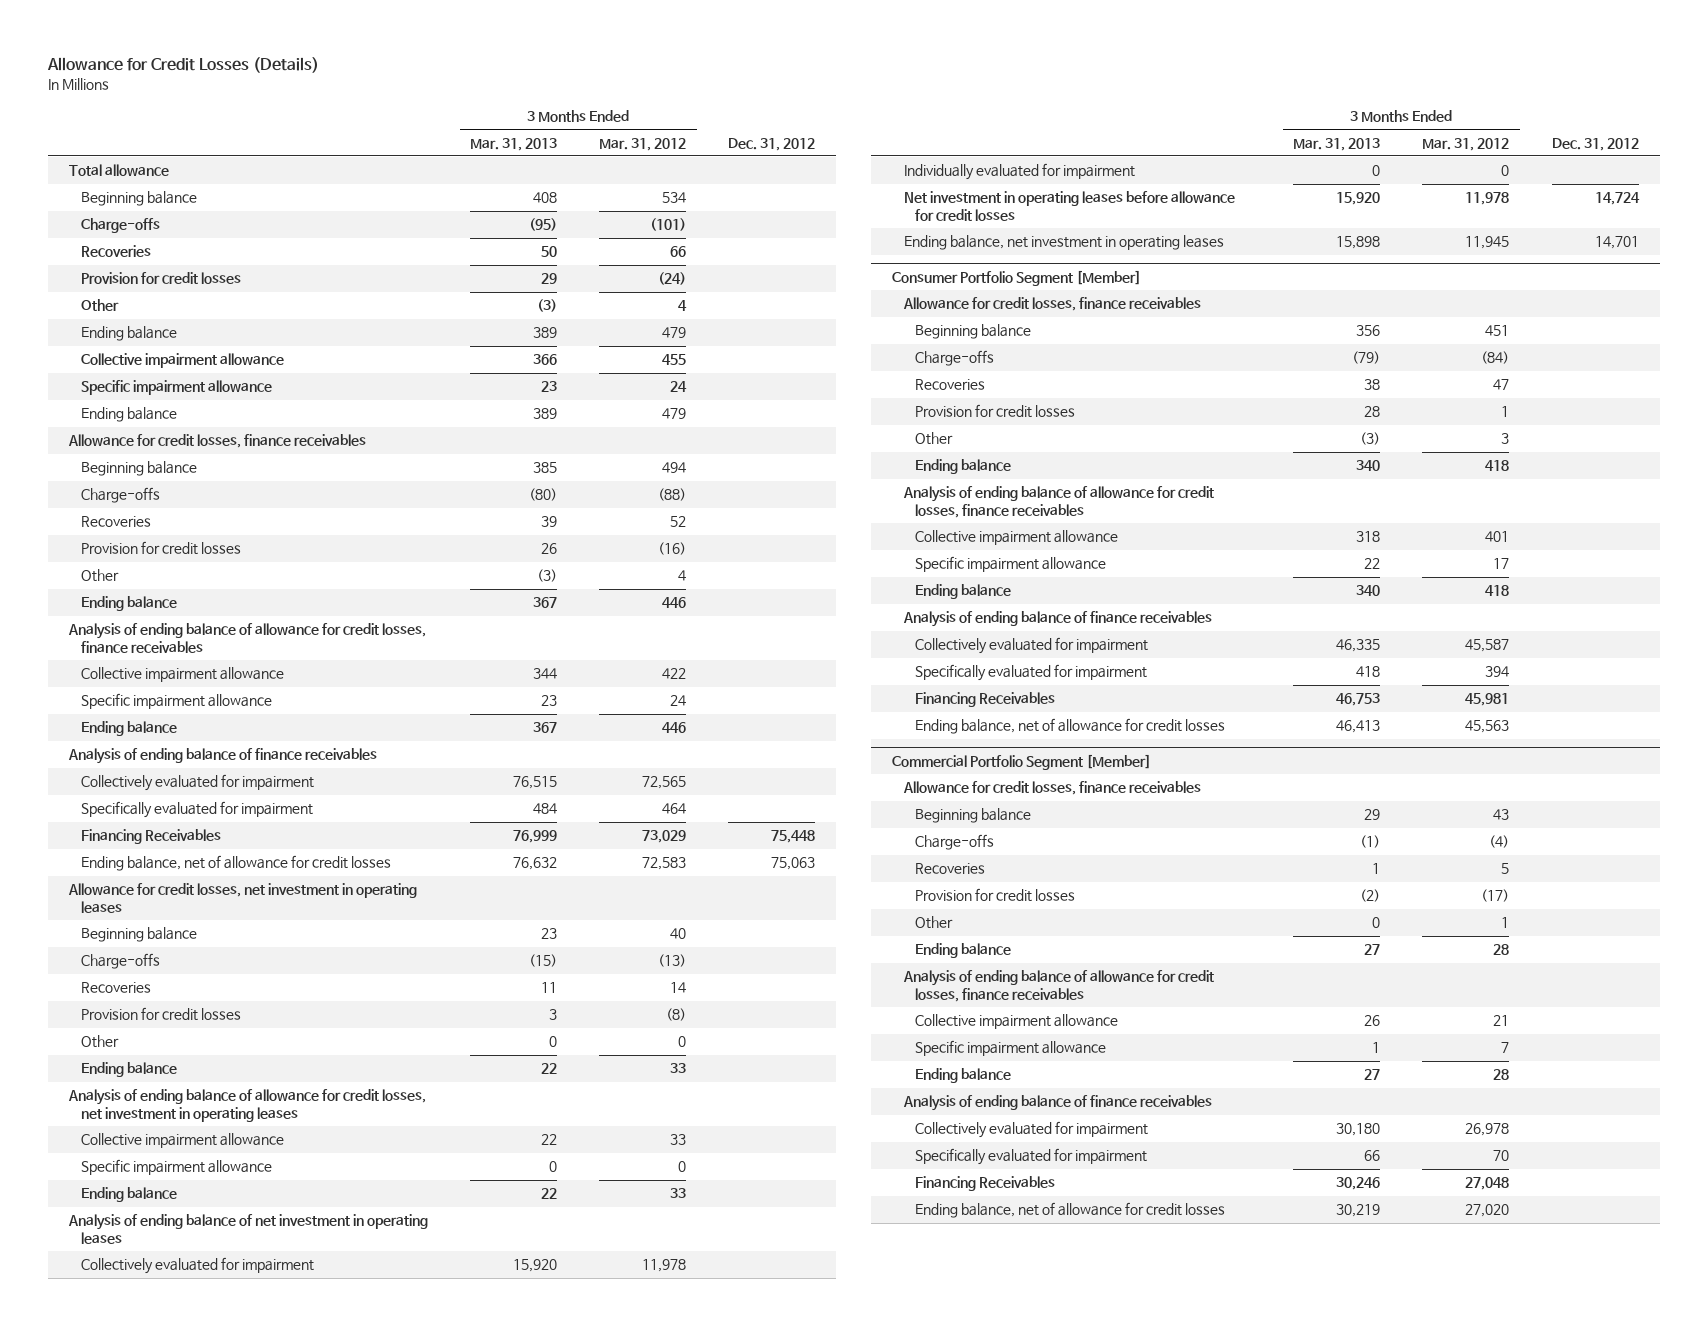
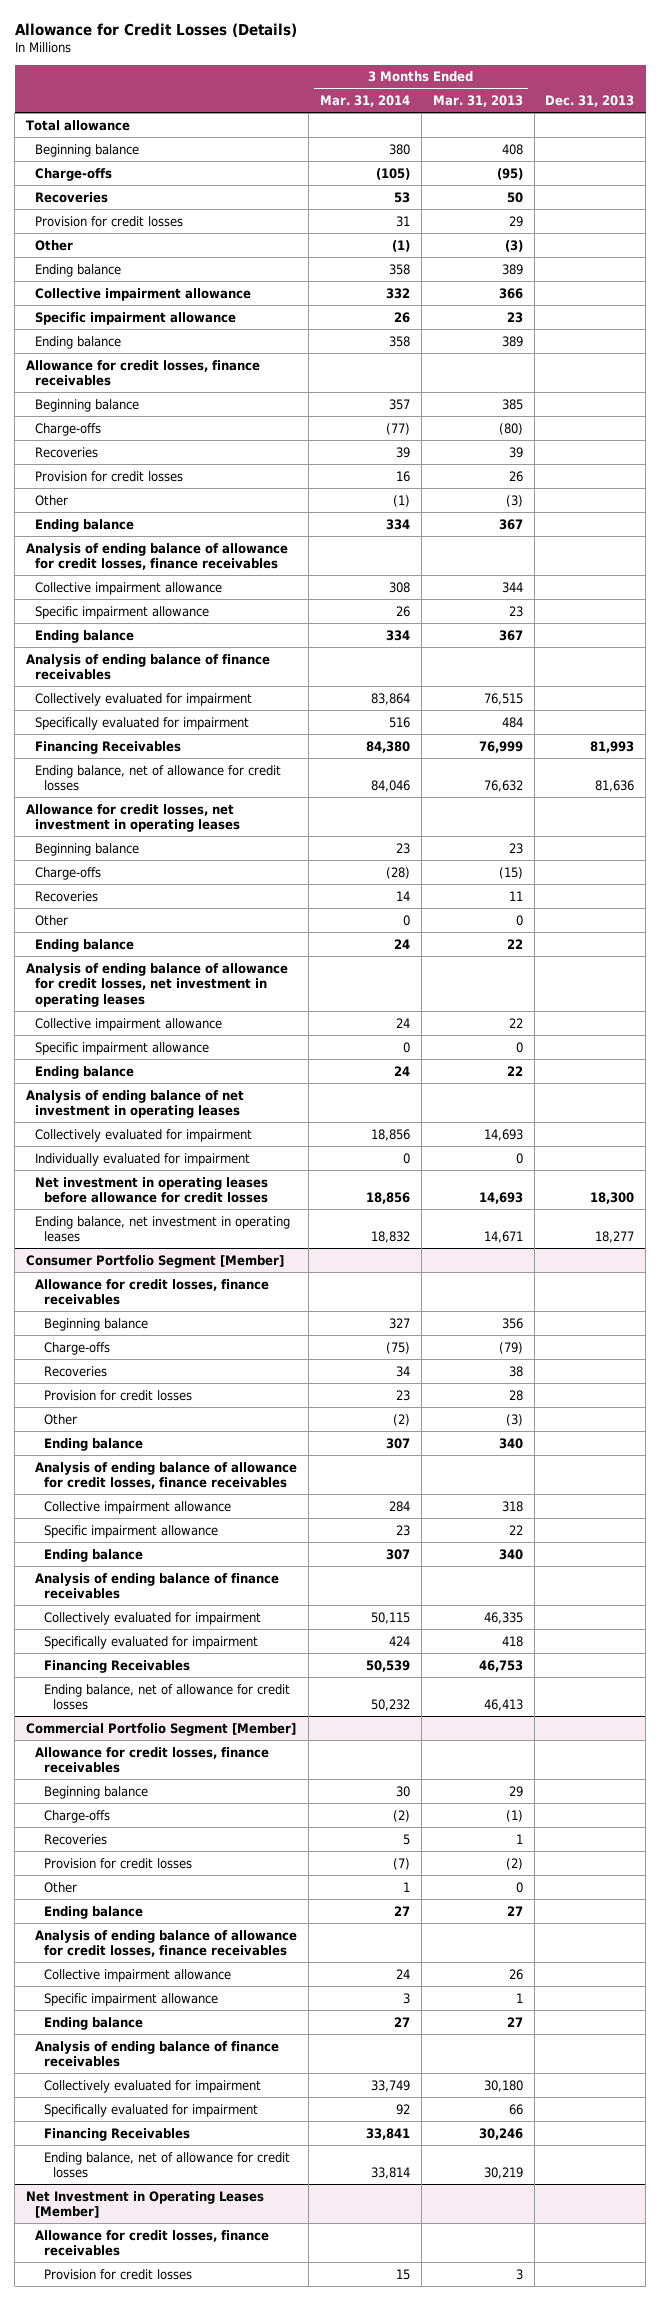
[599,137,687,151] Mar. 31, 2012 -> none
[728,137,816,151] Dec. 31, 2012 -> none
none -> [319,95,410,108] Mar. 31, 2014
none -> [545,95,635,108] Dec. 31, 2013
[80,1007,241,1022] Provision for credit losses -> none
[513,1259,558,1273] 15,920 -> [483,1128,523,1141] 14,693
[1336,192,1381,206] 15,920 -> [478,1192,523,1205] 14,693
[1336,236,1381,250] 15,898 -> [483,1231,523,1244] 14,671
none -> [26,2190,265,2219] Net Investment in Operating Leases [Member]
none -> [35,2229,270,2257] Allowance for credit losses, finance receivables
none -> [44,2268,193,2280] Provision for credit losses

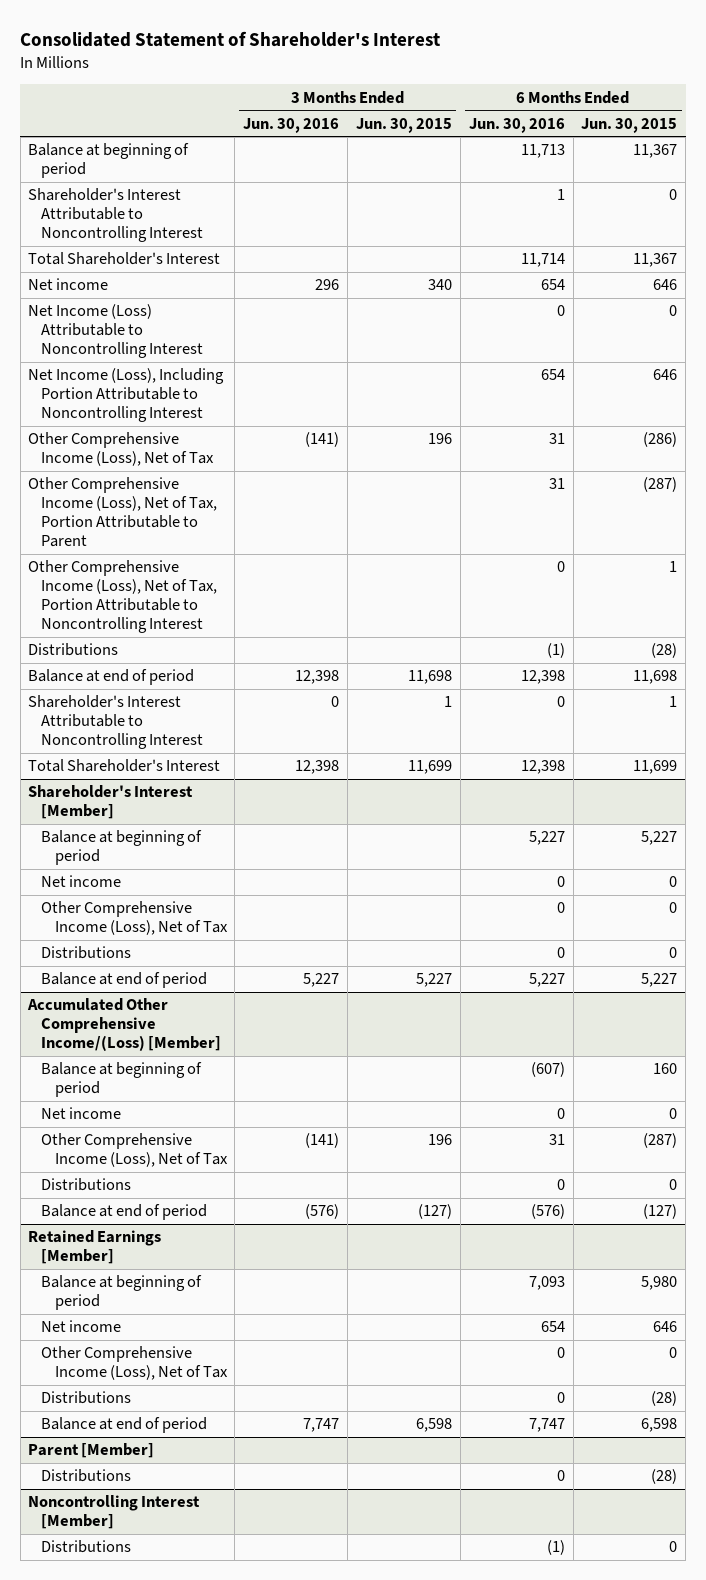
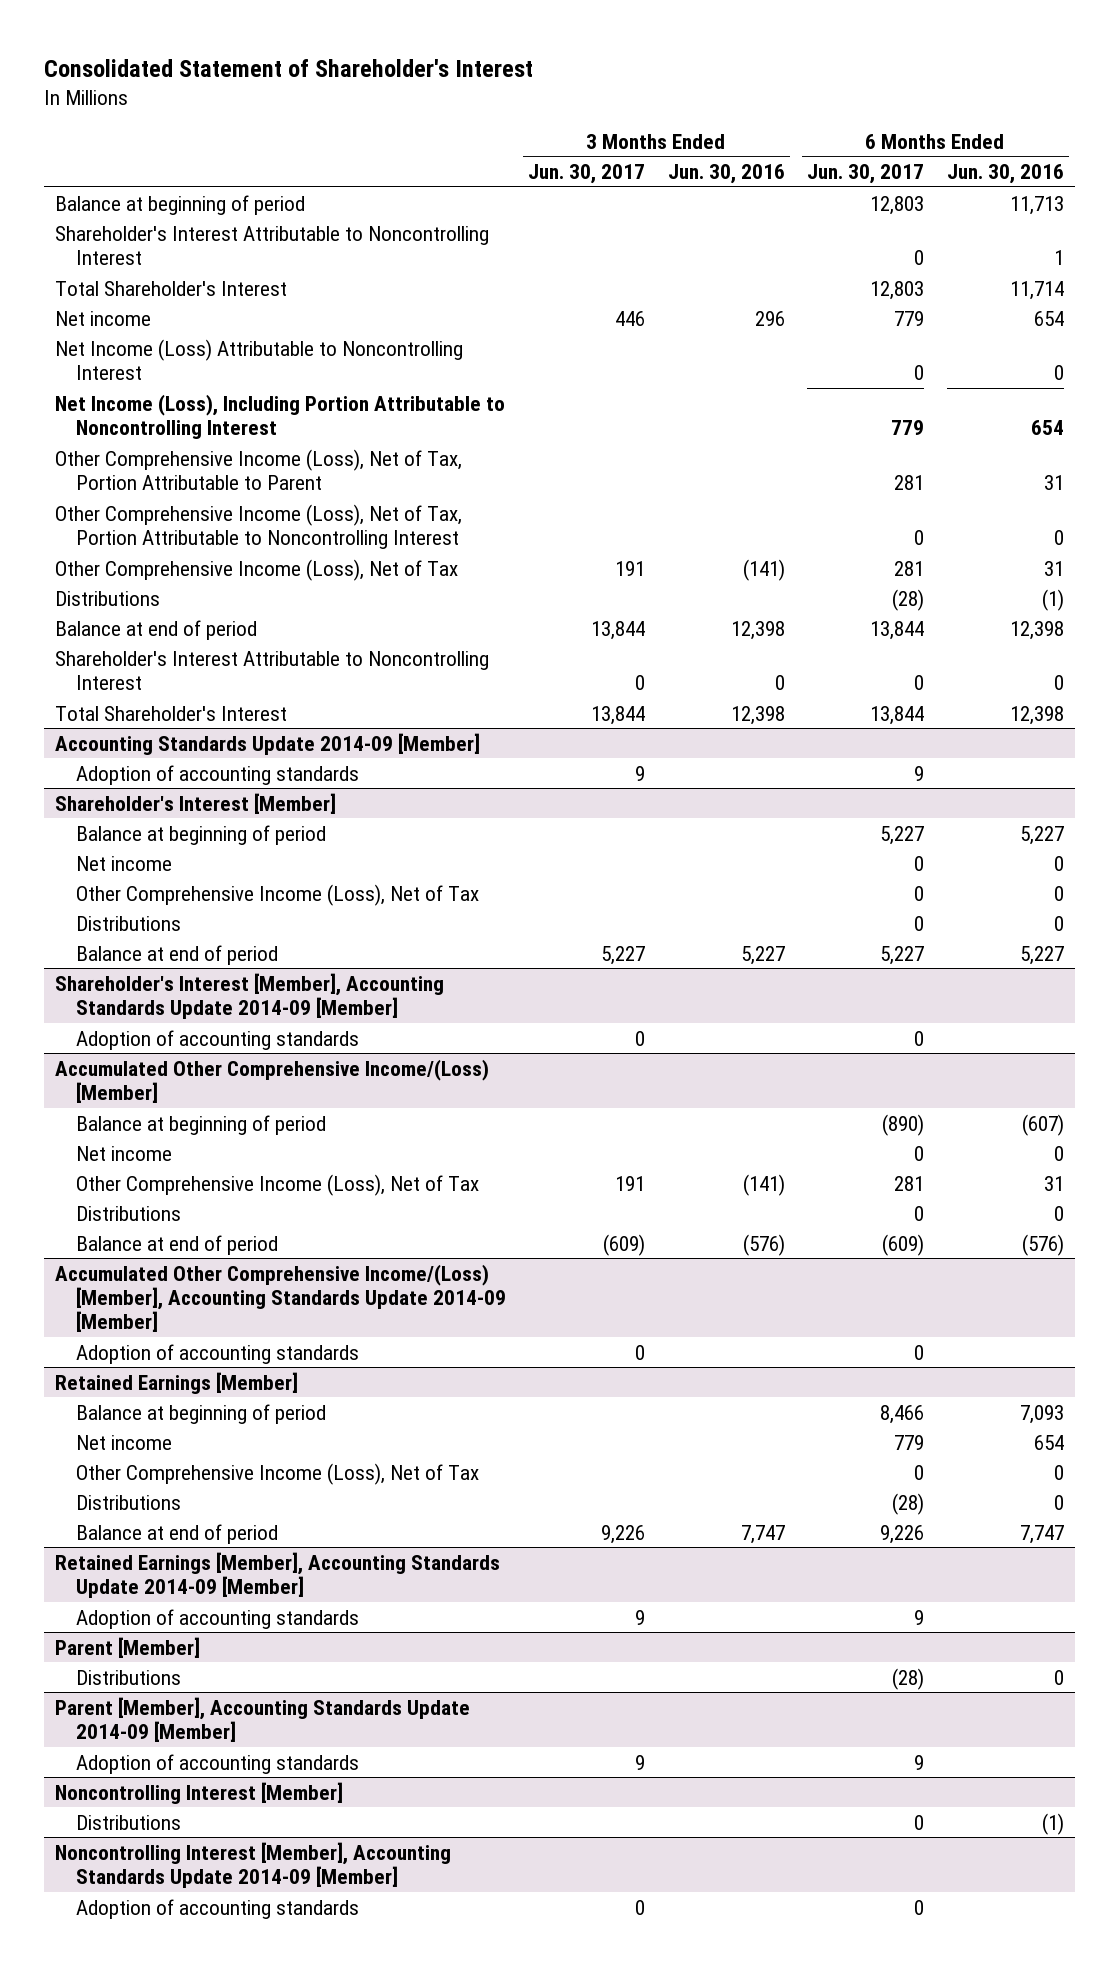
[356,117,453,133] Jun. 30, 2015 -> none
[581,117,678,133] Jun. 30, 2015 -> none
none -> [528,163,646,184] Jun. 30, 2017
none -> [807,163,925,184] Jun. 30, 2017
[28,432,215,467] Other Comprehensive Income (Loss), Net of Tax -> [55,558,459,581] Other Comprehensive Income (Loss), Net of Tax
none -> [55,732,481,755] Accounting Standards Update 2014-09 [Member]
none -> [75,764,359,785] Adoption of accounting standards
none -> [55,972,445,1019] Shareholder's Interest [Member], Accounting Standards Update 2014-09 [Member]
none -> [75,1029,359,1050] Adoption of accounting standards
none -> [55,1263,506,1333] Accumulated Other Comprehensive Income/(Loss) [Member], Accounting Standards Update 2014-09 [Member]
none -> [75,1343,359,1364] Adoption of accounting standards
none -> [55,1551,501,1598] Retained Earnings [Member], Accounting Standards Update 2014-09 [Member]
none -> [75,1608,359,1629] Adoption of accounting standards
none -> [55,1696,471,1742] Parent [Member], Accounting Standards Update 2014-09 [Member]
none -> [75,1753,359,1774] Adoption of accounting standards
none -> [55,1841,452,1888] Noncontrolling Interest [Member], Accounting Standards Update 2014-09 [Member]
none -> [75,1898,359,1919] Adoption of accounting standards

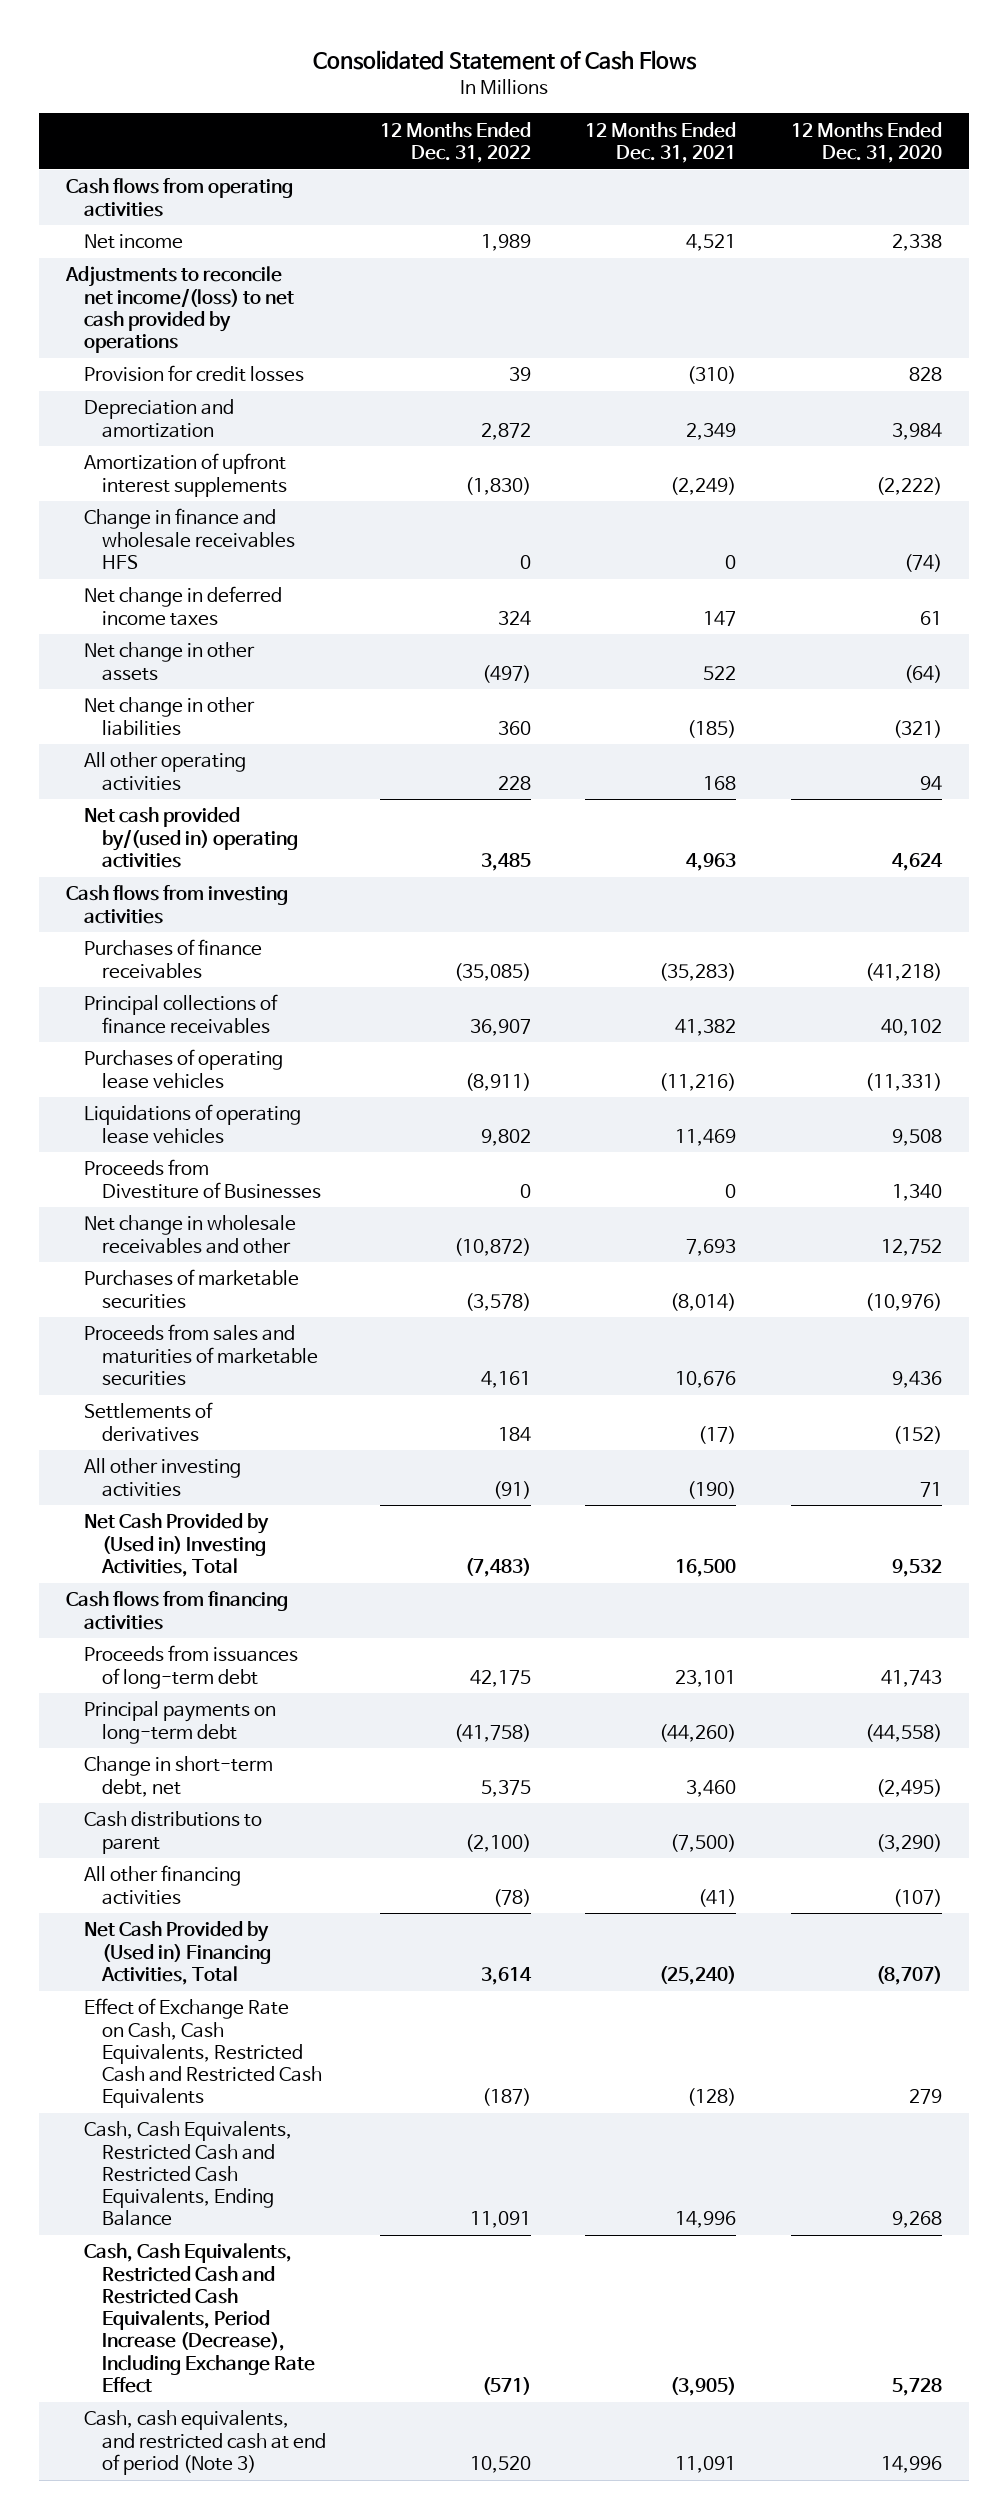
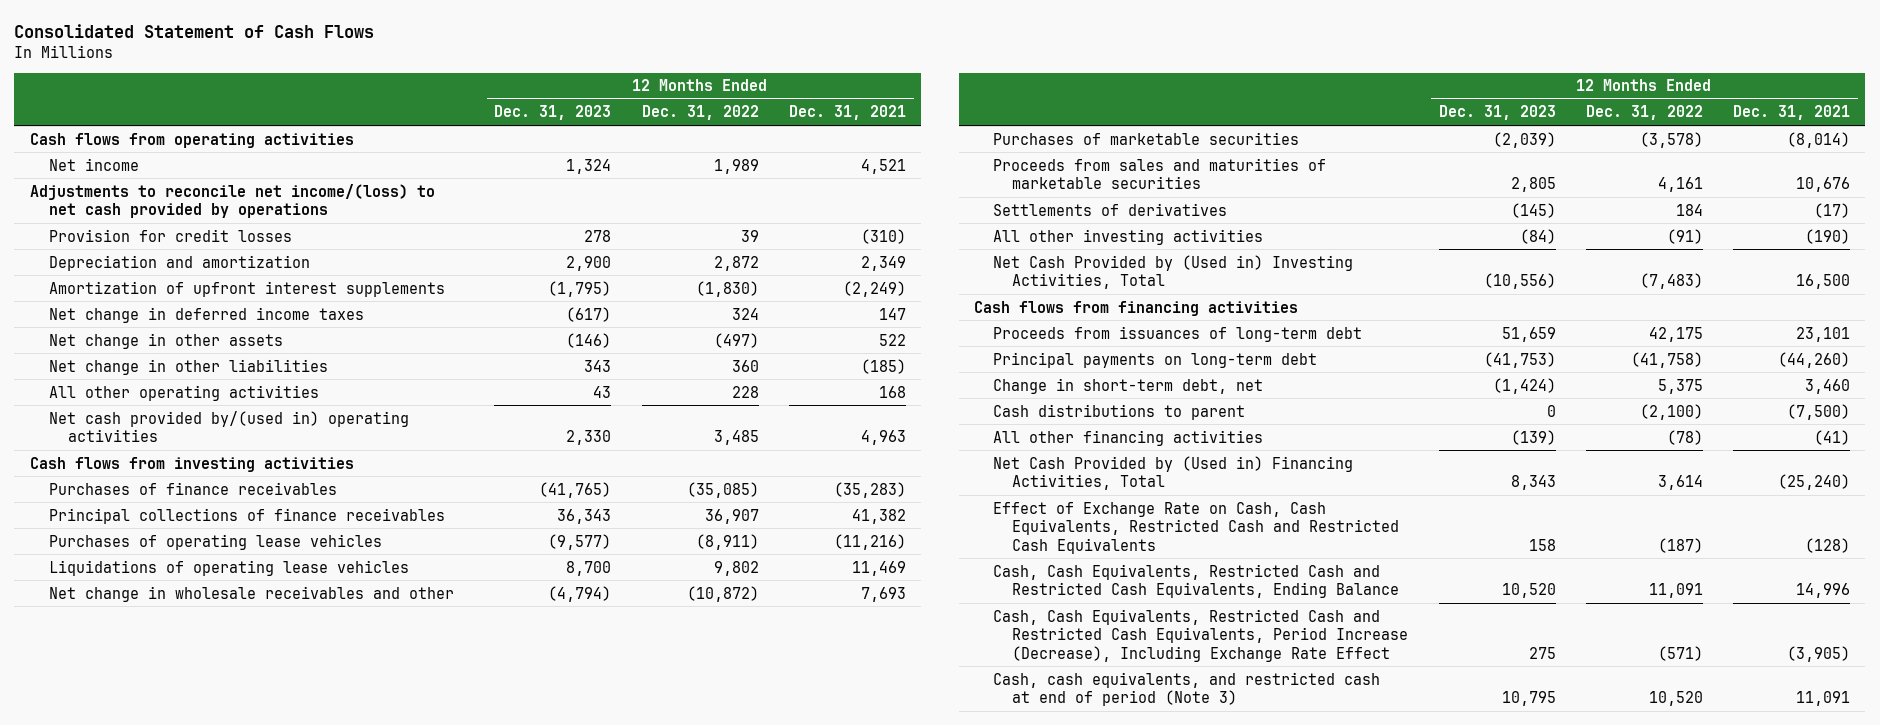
[790,121,942,163] 12 Months Ended Dec. 31, 2020 -> none
none -> [494,105,612,121] Dec. 31, 2023
[83,508,295,569] Change in finance and wholesale receivables HFS -> none
[83,1159,321,1199] Proceeds from Divestiture of Businesses -> none

